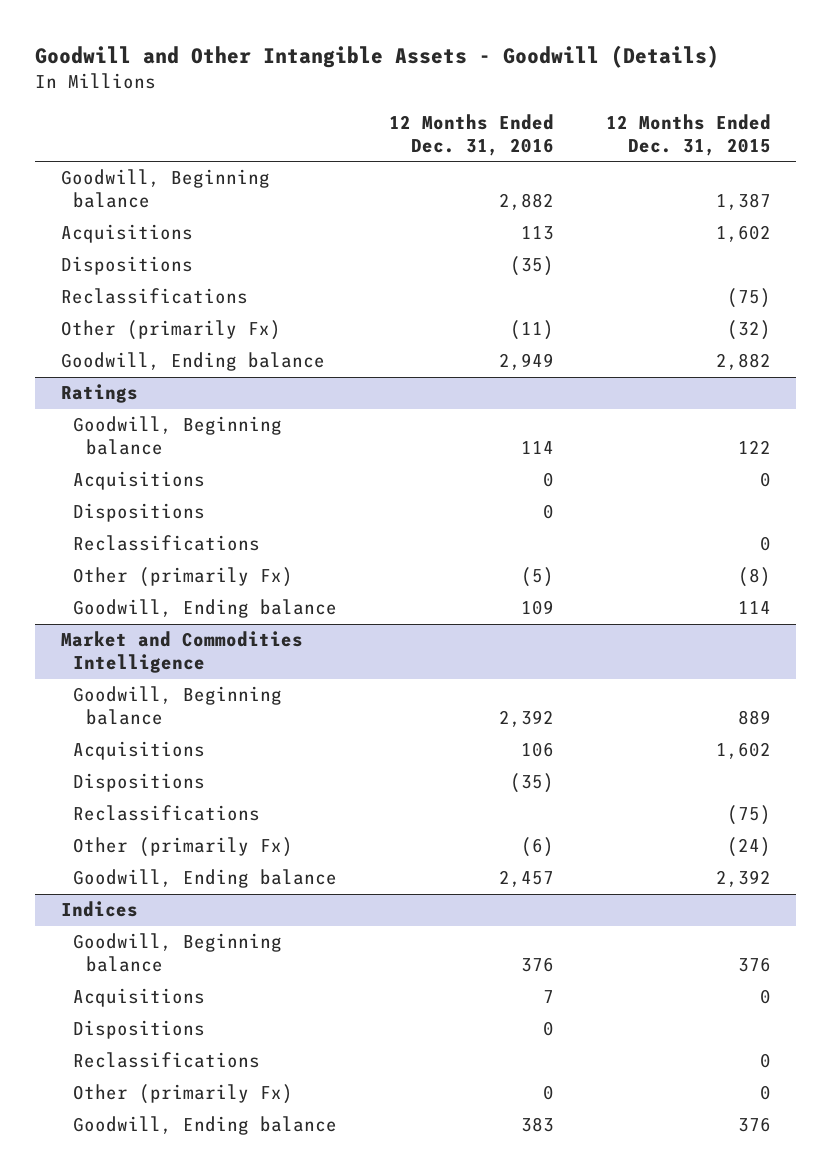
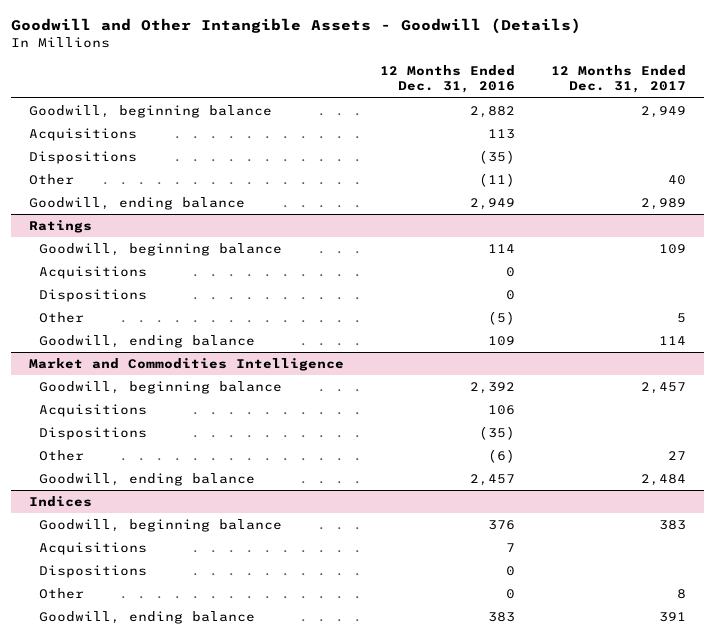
[605,113,771,156] 12 Months Ended Dec. 31, 2015 -> none
none -> [551,65,687,94] 12 Months Ended Dec. 31, 2017
[60,169,270,209] Goodwill, Beginning balance -> [28,104,272,118] Goodwill, beginning balance
[60,288,248,305] Reclassifications -> none
[60,320,281,341] Other (primarily Fx) -> [28,173,74,185] Other
[60,352,325,372] Goodwill, Ending balance -> [28,196,245,210] Goodwill, ending balance
[73,416,283,456] Goodwill, Beginning balance -> [38,242,282,256] Goodwill, beginning balance
[73,535,261,552] Reclassifications -> none
[73,567,294,588] Other (primarily Fx) -> [38,311,84,323] Other
[73,599,338,619] Goodwill, Ending balance -> [38,334,255,348] Goodwill, ending balance
[73,686,283,726] Goodwill, Beginning balance -> [38,380,282,394] Goodwill, beginning balance
[73,805,261,822] Reclassifications -> none
[73,837,294,858] Other (primarily Fx) -> [38,449,84,461] Other
[73,869,338,889] Goodwill, Ending balance -> [38,472,255,486] Goodwill, ending balance
[73,933,283,973] Goodwill, Beginning balance -> [38,518,282,532] Goodwill, beginning balance
[73,1052,261,1069] Reclassifications -> none
[73,1084,294,1105] Other (primarily Fx) -> [38,587,84,599] Other
[73,1116,338,1136] Goodwill, Ending balance -> [38,610,255,624] Goodwill, ending balance

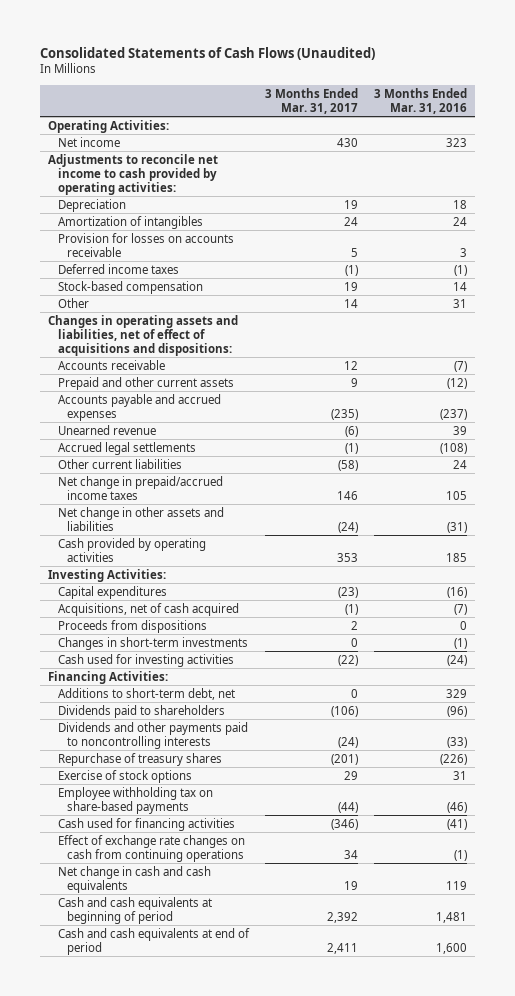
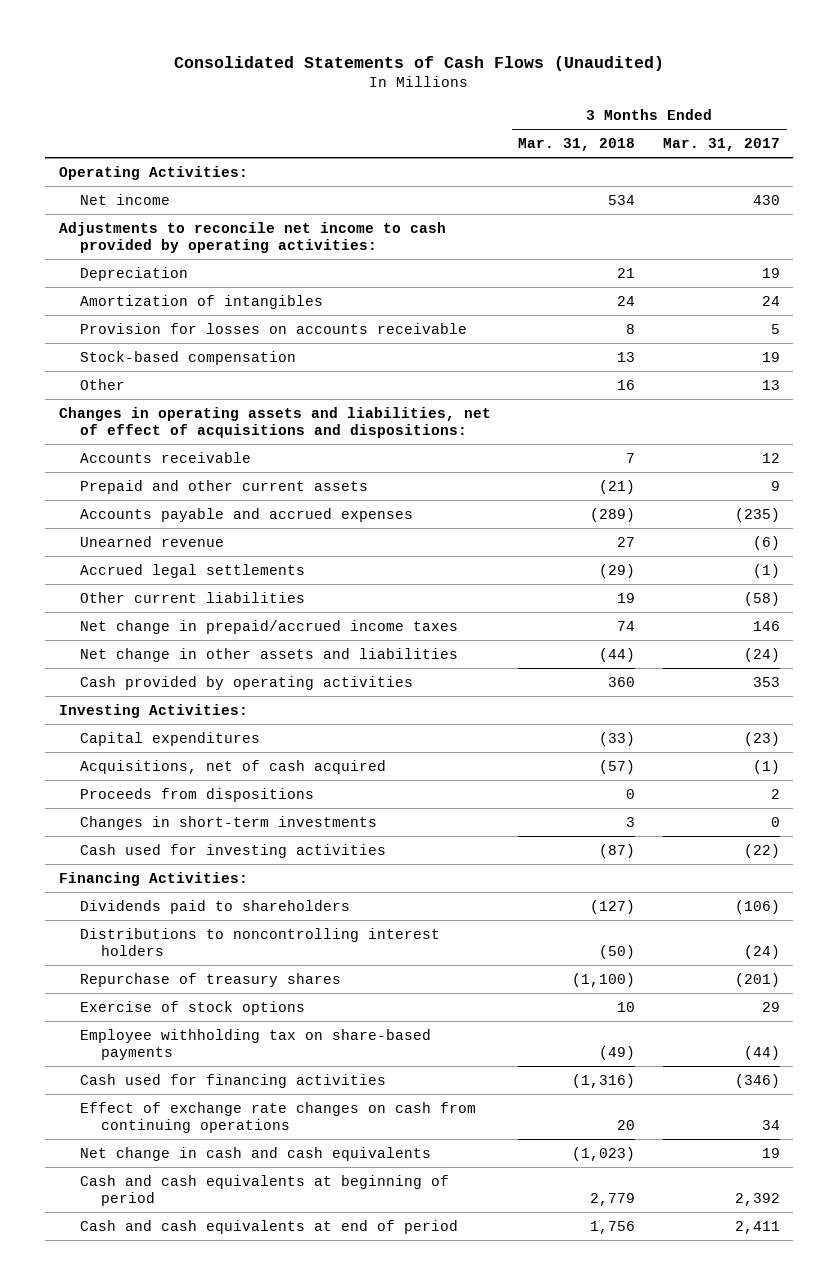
[373,87,467,114] 3 Months Ended Mar. 31, 2016 -> none
none -> [518,138,636,152] Mar. 31, 2018
[57,263,179,274] Deferred income taxes -> none
[343,298,358,308] 14 -> [761,379,780,390] 13
[57,687,235,700] Additions to short-term debt, net -> none
[57,721,248,749] Dividends and other payments paid to noncontrolling interests -> none
none -> [80,927,441,956] Distributions to noncontrolling interest holders

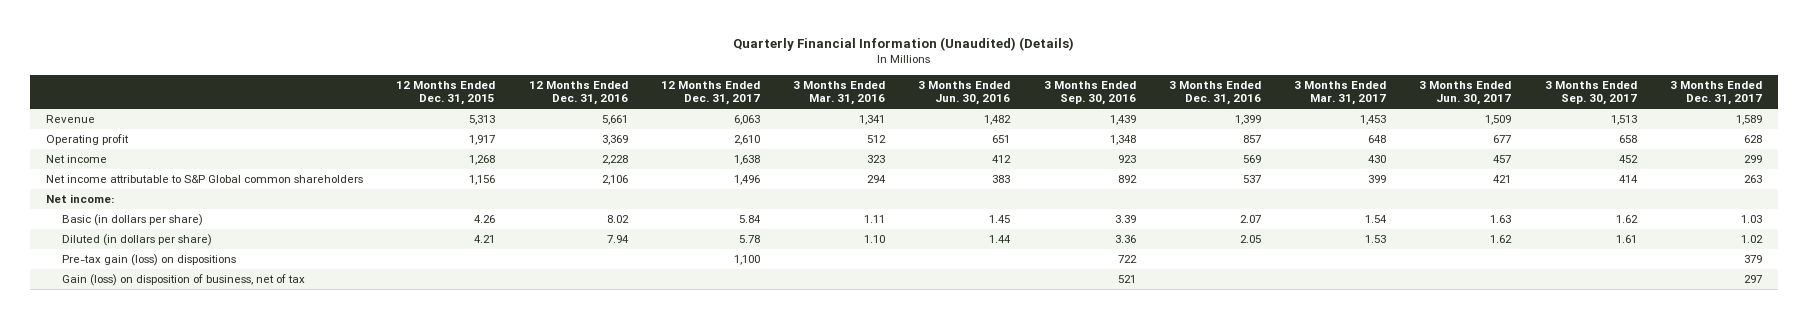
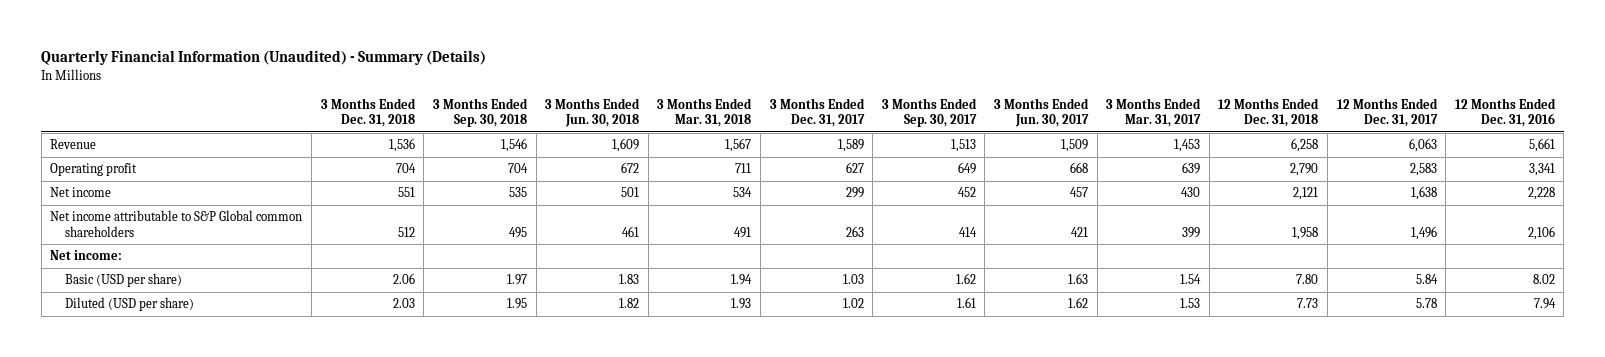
[733,36,1075,51] Quarterly Financial Information (Unaudited) (Details) -> [41,49,487,65] Quarterly Financial Information (Unaudited) - Summary (Details)
[396,80,496,106] 12 Months Ended Dec. 31, 2015 -> none
[793,80,886,106] 3 Months Ended Mar. 31, 2016 -> none
[918,80,1011,106] 3 Months Ended Jun. 30, 2016 -> none
[1043,80,1136,106] 3 Months Ended Sep. 30, 2016 -> none
[1168,80,1261,106] 3 Months Ended Dec. 31, 2016 -> none
none -> [320,98,416,128] 3 Months Ended Dec. 31, 2018
none -> [432,98,528,128] 3 Months Ended Sep. 30, 2018
none -> [545,98,641,128] 3 Months Ended Jun. 30, 2018
none -> [657,98,753,128] 3 Months Ended Mar. 31, 2018
none -> [1218,98,1320,128] 12 Months Ended Dec. 31, 2018
[601,135,628,146] 3,369 -> [1528,163,1555,177] 3,341
[733,135,760,146] 2,610 -> [1409,163,1437,177] 2,583
[1368,135,1387,144] 648 -> [1182,162,1201,175] 639
[1493,135,1512,144] 677 -> [1069,162,1088,174] 668
[1618,135,1637,144] 658 -> [957,162,976,175] 649
[1743,135,1762,144] 628 -> [845,162,864,174] 627
[62,254,237,267] Pre-tax gain (loss) on dispositions -> none
[62,274,306,287] Gain (loss) on disposition of business, net of tax -> none
[62,214,204,227] Basic (in dollars per share) -> [65,273,183,288] Basic (USD per share)
[62,234,213,247] Diluted (in dollars per share) -> [65,297,195,312] Diluted (USD per share)

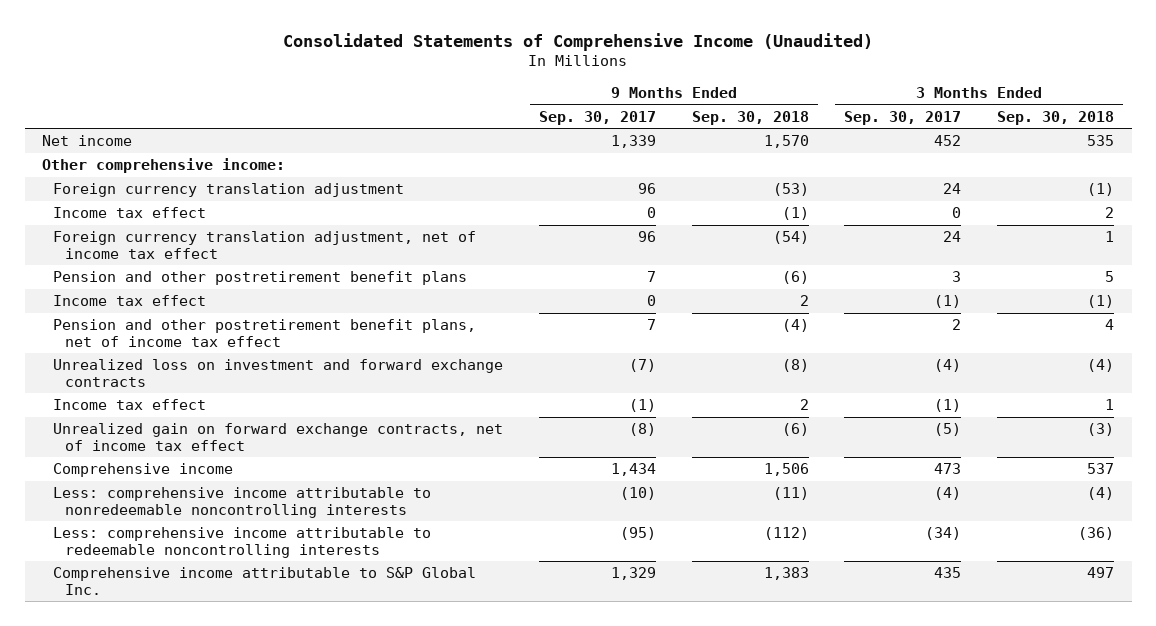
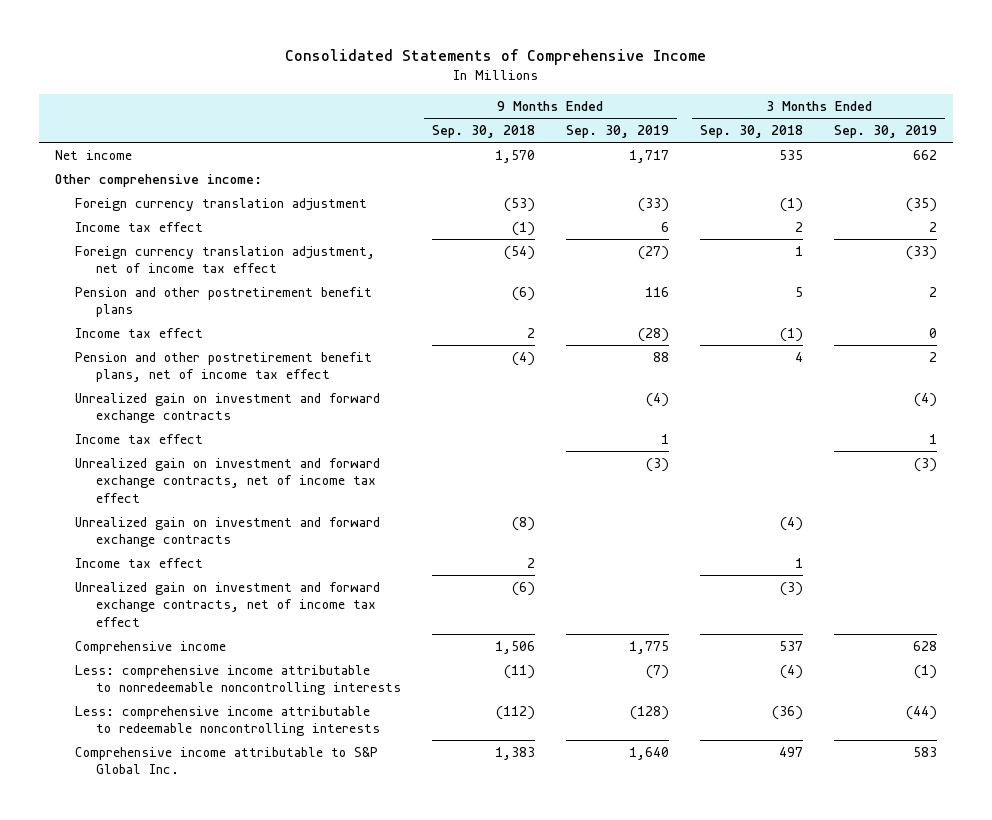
[283,32,874,51] Consolidated Statements of Comprehensive Income (Unaudited) -> [285,49,707,66] Consolidated Statements of Comprehensive Income
[539,110,657,125] Sep. 30, 2017 -> none
[844,110,962,125] Sep. 30, 2017 -> none
none -> [565,124,669,138] Sep. 30, 2019
none -> [834,124,938,138] Sep. 30, 2019
none -> [75,392,381,424] Unrealized gain on investment and forward exchange contracts
none -> [75,433,204,444] Income tax effect
none -> [75,457,381,504] Unrealized gain on investment and forward exchange contracts, net of income tax effect
[53,359,504,387] Unrealized loss on investment and forward exchange contracts -> [75,516,381,548] Unrealized gain on investment and forward exchange contracts
[53,423,504,451] Unrealized gain on forward exchange contracts, net of income tax effect -> [75,581,381,628] Unrealized gain on investment and forward exchange contracts, net of income tax effect

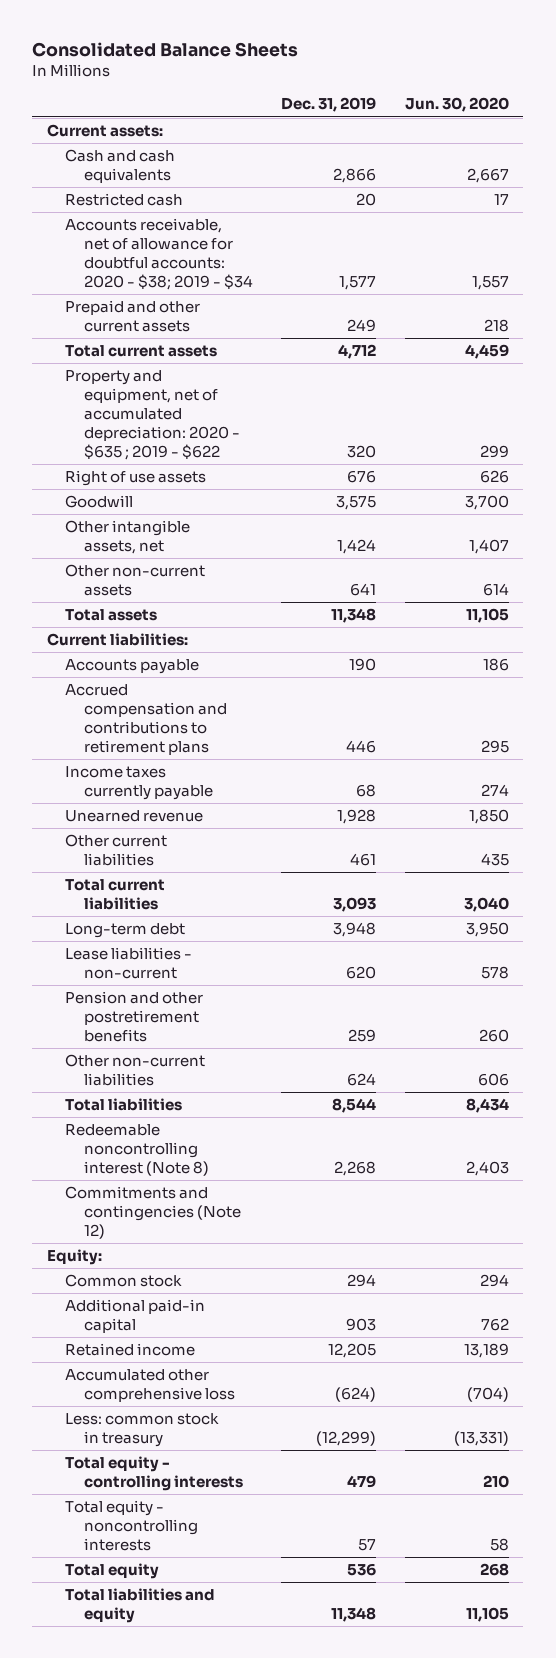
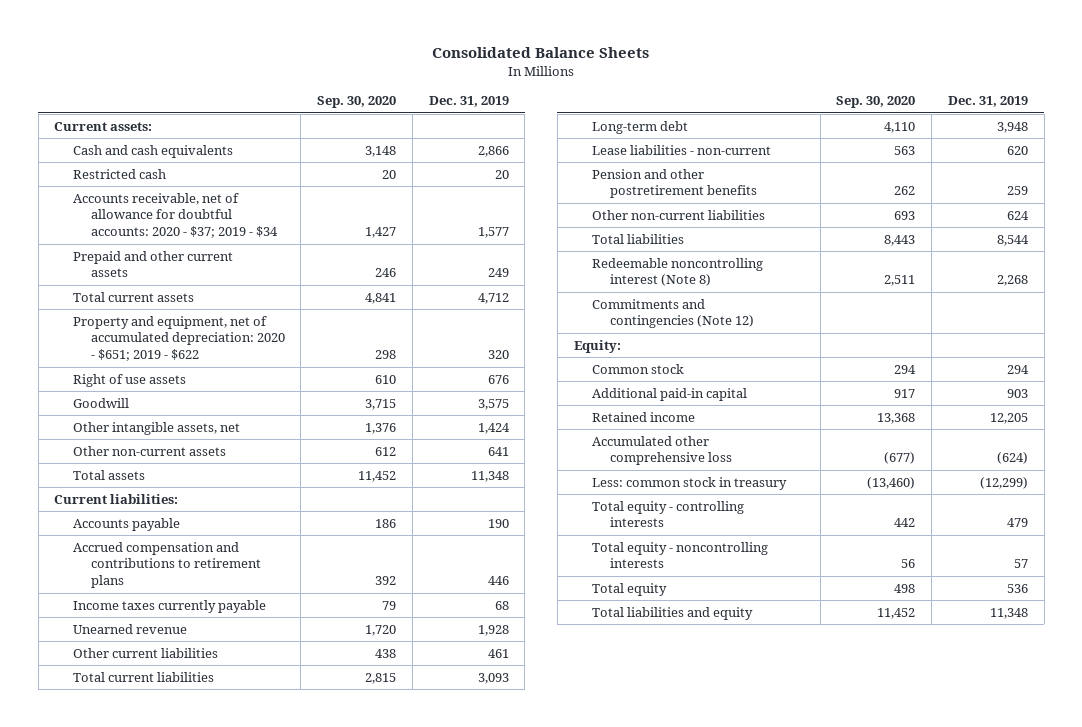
[404,97,509,113] Jun. 30, 2020 -> none
none -> [317,96,397,109] Sep. 30, 2020
[65,218,253,290] Accounts receivable, net of allowance for doubtful accounts: 2020 - $38; 2019 - $34 -> [72,192,278,239] Accounts receivable, net of allowance for doubtful accounts: 2020 - $37; 2019 - $34
[65,370,240,460] Property and equipment, net of accumulated depreciation: 2020 - $635 ; 2019 - $622 -> [72,315,285,362] Property and equipment, net of accumulated depreciation: 2020 - $651; 2019 - $622

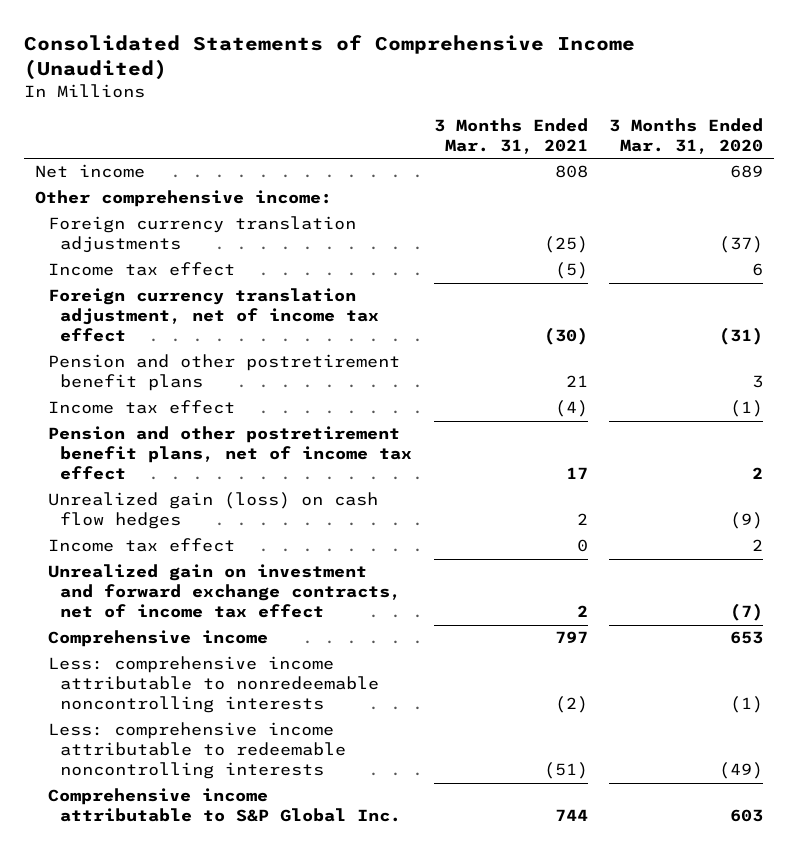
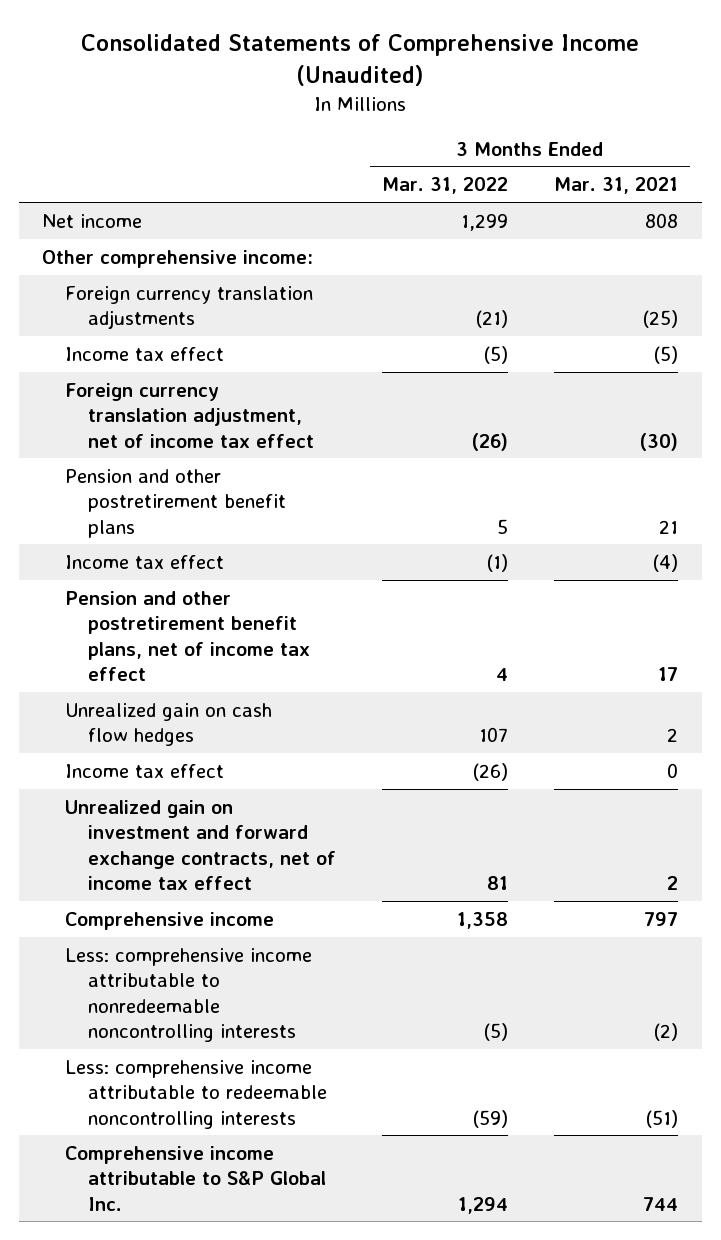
[609,118,764,155] 3 Months Ended Mar. 31, 2020 -> none
none -> [382,177,509,195] Mar. 31, 2022
[47,492,378,530] Unrealized gain (loss) on cash flow hedges -> [64,702,272,747] Unrealized gain on cash flow hedges

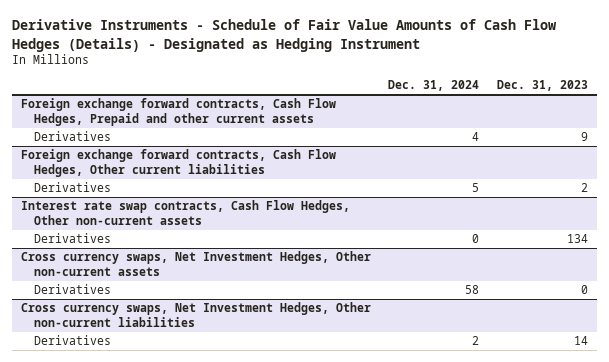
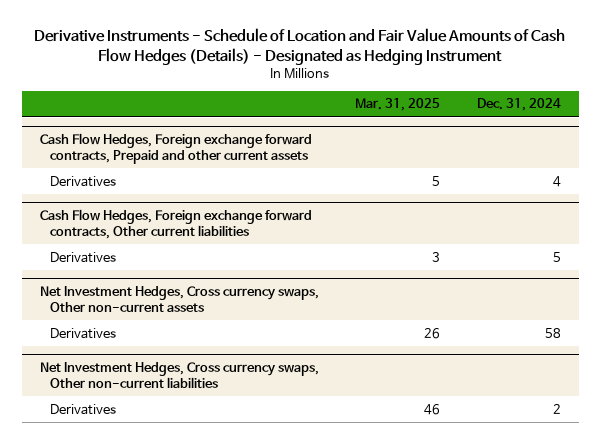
[12,19,558,52] Derivative Instruments - Schedule of Fair Value Amounts of Cash Flow Hedges (Details) - Designated as Hedging Instrument -> [34,28,566,65] Derivative Instruments - Schedule of Location and Fair Value Amounts of Cash Flow Hedges (Details) - Designated as Hedging Instrument
[496,80,588,92] Dec. 31, 2023 -> none
none -> [355,98,441,112] Mar. 31, 2025
[20,98,336,126] Foreign exchange forward contracts, Cash Flow Hedges, Prepaid and other current assets -> [39,132,312,165] Cash Flow Hedges, Foreign exchange forward contracts, Prepaid and other current assets
[20,149,336,177] Foreign exchange forward contracts, Cash Flow Hedges, Other current liabilities -> [39,208,312,240] Cash Flow Hedges, Foreign exchange forward contracts, Other current liabilities
[20,200,350,225] Interest rate swap contracts, Cash Flow Hedges, Other non-current assets -> none
[33,233,111,244] Derivatives -> none
[20,251,371,276] Cross currency swaps, Net Investment Hedges, Other non-current assets -> [39,285,319,313] Net Investment Hedges, Cross currency swaps, Other non-current assets
[20,302,371,327] Cross currency swaps, Net Investment Hedges, Other non-current liabilities -> [39,361,319,389] Net Investment Hedges, Cross currency swaps, Other non-current liabilities

